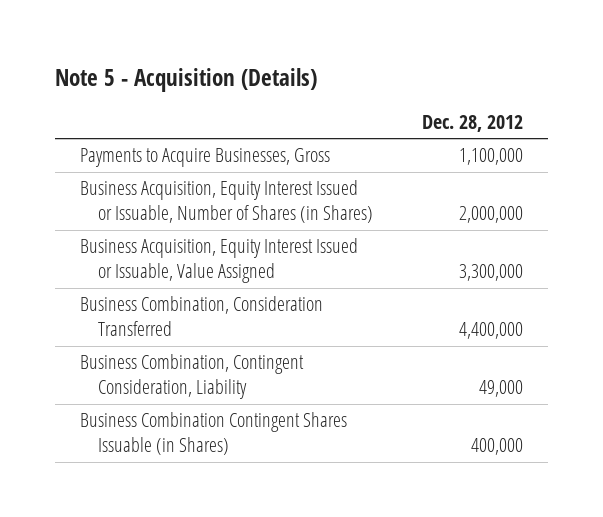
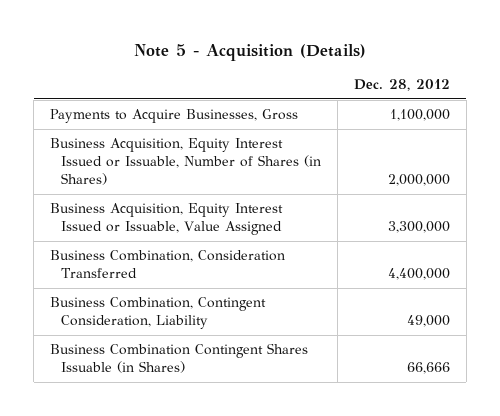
[471,438,524,456] 400,000 -> [407,362,451,375] 66,666

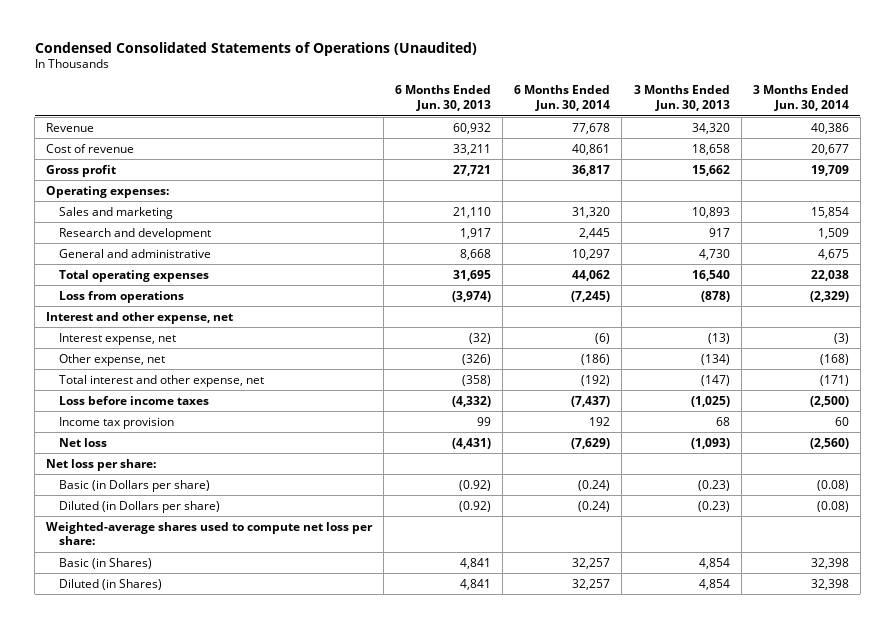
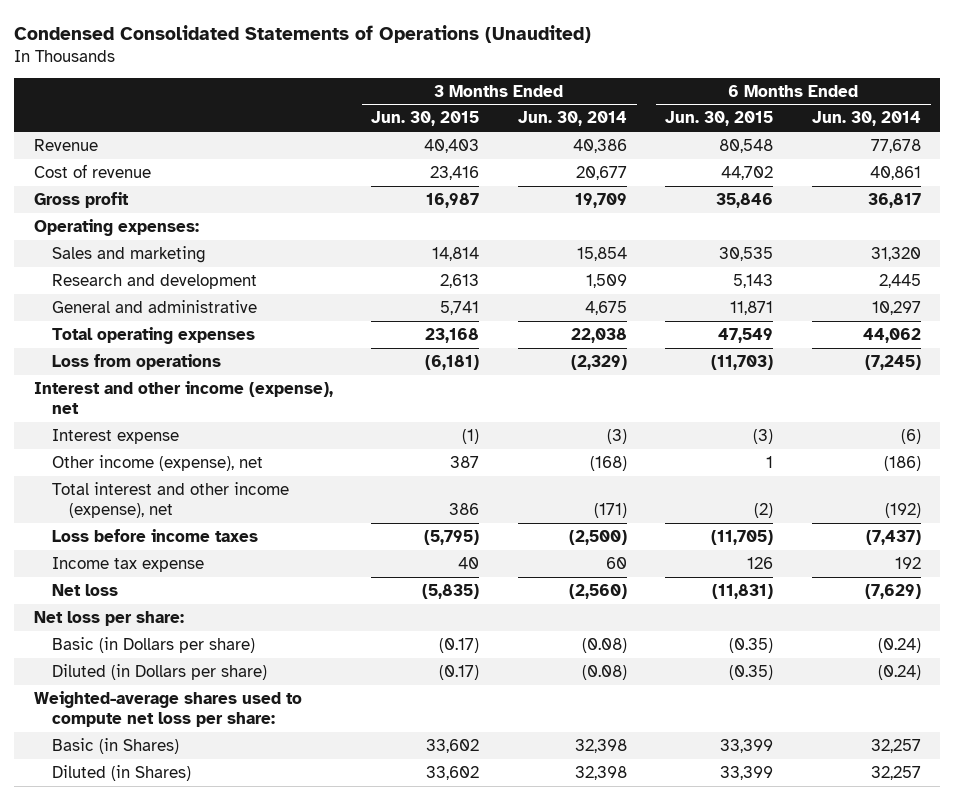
[395,85,492,112] 6 Months Ended Jun. 30, 2013 -> none
[633,85,730,112] 3 Months Ended Jun. 30, 2013 -> none
none -> [371,111,480,127] Jun. 30, 2015
none -> [665,111,774,127] Jun. 30, 2015
[46,311,234,324] Interest and other expense, net -> [33,380,333,415] Interest and other income (expense), net
[59,332,177,345] Interest expense, net -> [51,428,179,444] Interest expense
[59,353,166,366] Other expense, net -> [51,454,263,471] Other income (expense), net
[59,374,265,387] Total interest and other expense, net -> [51,481,289,519] Total interest and other income (expense), net
[59,416,175,429] Income tax provision -> [51,556,204,572] Income tax expense

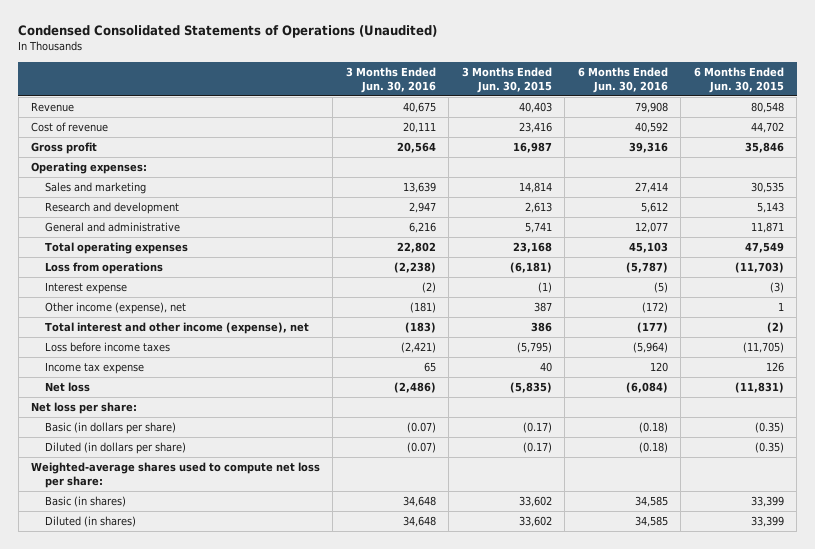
[517,111,627,127] Jun. 30, 2014 -> none
[812,111,922,127] Jun. 30, 2014 -> none
none -> [345,66,436,93] 3 Months Ended Jun. 30, 2016
none -> [577,66,668,93] 6 Months Ended Jun. 30, 2016
[33,380,333,415] Interest and other income (expense), net -> none
[51,636,255,653] Basic (in Dollars per share) -> [44,422,176,435] Basic (in dollars per share)
[51,663,267,680] Diluted (in Dollars per share) -> [44,442,186,455] Diluted (in dollars per share)
[51,737,179,754] Basic (in Shares) -> [44,496,126,508] Basic (in shares)
[51,764,191,781] Diluted (in Shares) -> [44,516,136,528] Diluted (in shares)

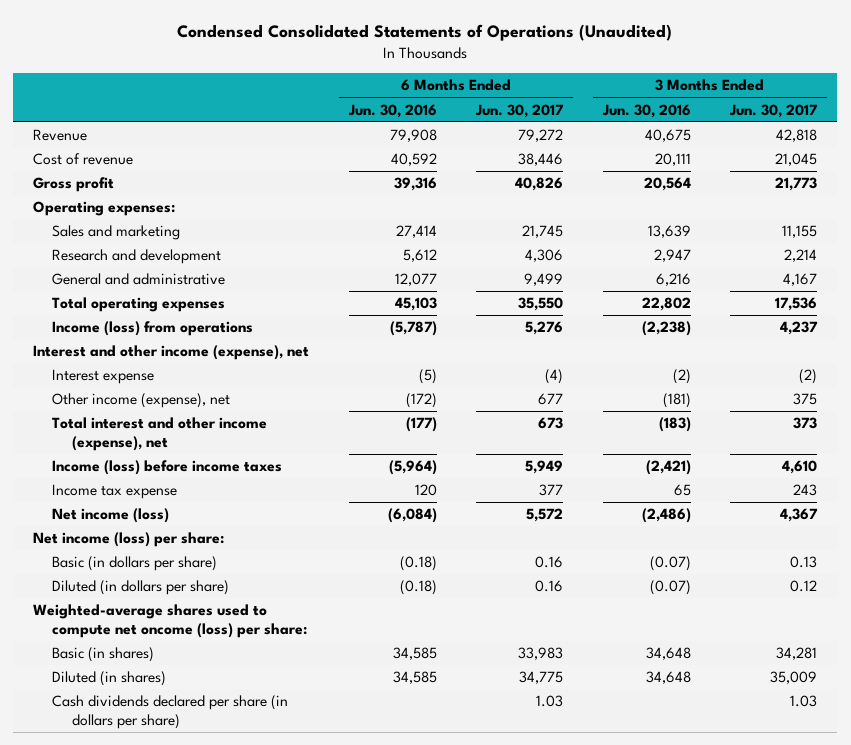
[461,66,552,93] 3 Months Ended Jun. 30, 2015 -> none
[693,66,784,93] 6 Months Ended Jun. 30, 2015 -> none
none -> [475,103,565,118] Jun. 30, 2017
none -> [729,103,819,118] Jun. 30, 2017
[44,262,163,275] Loss from operations -> [52,321,254,337] Income (loss) from operations
none -> [33,345,310,361] Interest and other income (expense), net
[44,342,170,353] Loss before income taxes -> [52,460,283,476] Income (loss) before income taxes
[44,382,90,393] Net loss -> [52,508,170,524] Net income (loss)
[31,402,138,415] Net loss per share: -> [33,532,225,548] Net income (loss) per share:
[31,462,321,489] Weighted-average shares used to compute net loss per share: -> [33,604,308,638] Weighted-average shares used to compute net oncome (loss) per share:
none -> [52,695,289,729] Cash dividends declared per share (in dollars per share)

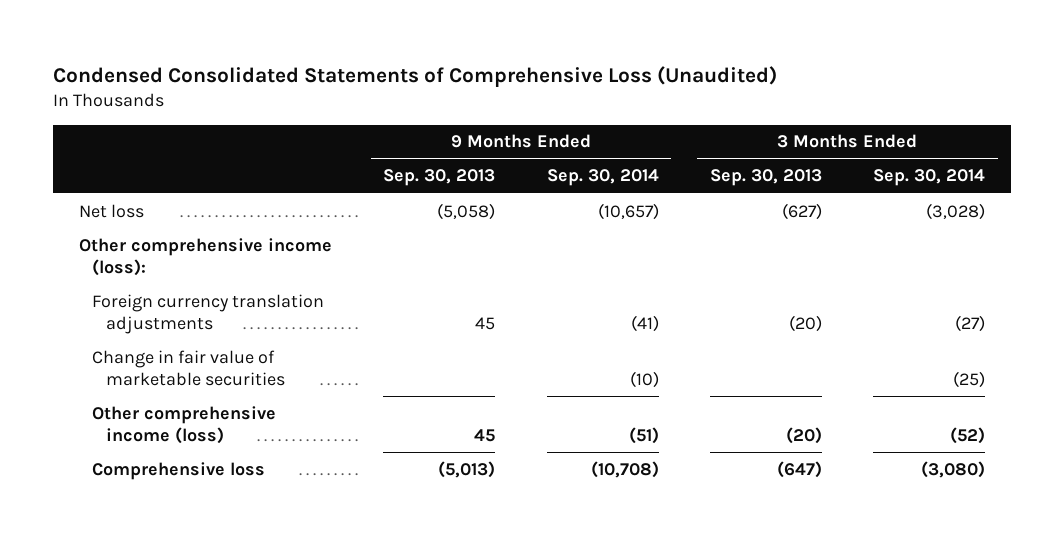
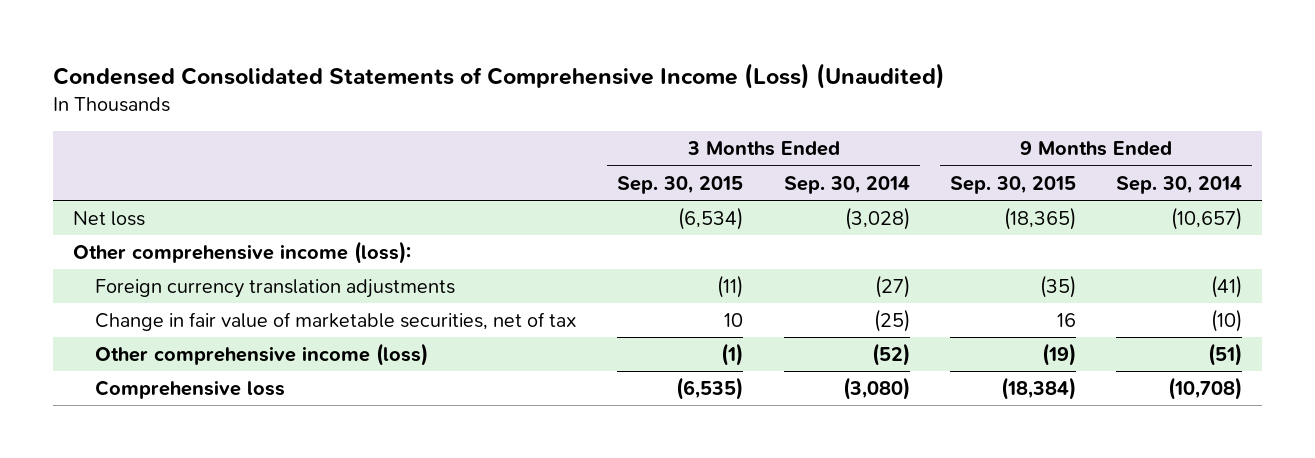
[53,65,778,87] Condensed Consolidated Statements of Comprehensive Loss (Unaudited) -> [52,63,945,90] Condensed Consolidated Statements of Comprehensive Income (Loss) (Unaudited)
[383,169,496,187] Sep. 30, 2013 -> none
[709,169,822,187] Sep. 30, 2013 -> none
none -> [617,175,744,194] Sep. 30, 2015
none -> [949,175,1076,194] Sep. 30, 2015
[92,349,285,386] Change in fair value of marketable securities -> [95,312,578,332] Change in fair value of marketable securities, net of tax

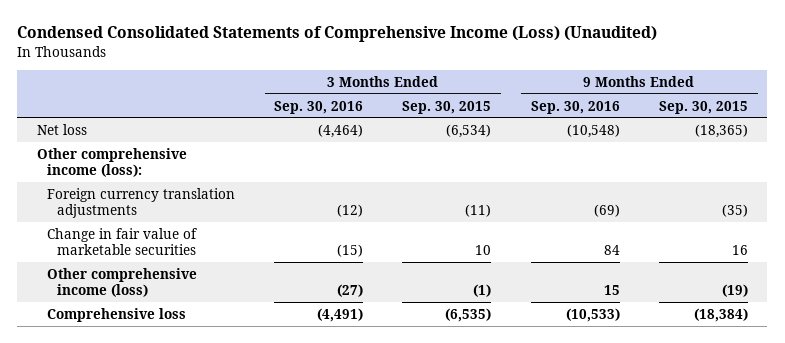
[783,175,910,194] Sep. 30, 2014 -> none
[1116,175,1243,194] Sep. 30, 2014 -> none
none -> [274,100,364,114] Sep. 30, 2016
none -> [530,100,620,114] Sep. 30, 2016
[95,312,578,332] Change in fair value of marketable securities, net of tax -> [47,227,198,255] Change in fair value of marketable securities

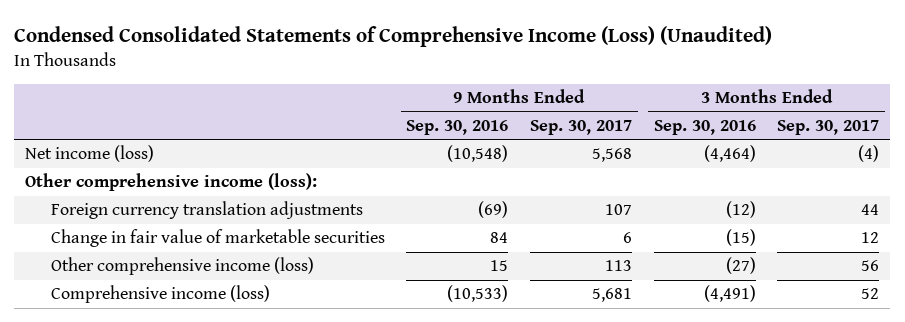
[402,100,492,114] Sep. 30, 2015 -> none
[658,100,748,114] Sep. 30, 2015 -> none
none -> [530,119,633,135] Sep. 30, 2017
none -> [777,119,880,135] Sep. 30, 2017
[36,123,87,135] Net loss -> [25,145,155,163] Net income (loss)
[47,307,187,322] Comprehensive loss -> [50,285,270,304] Comprehensive income (loss)

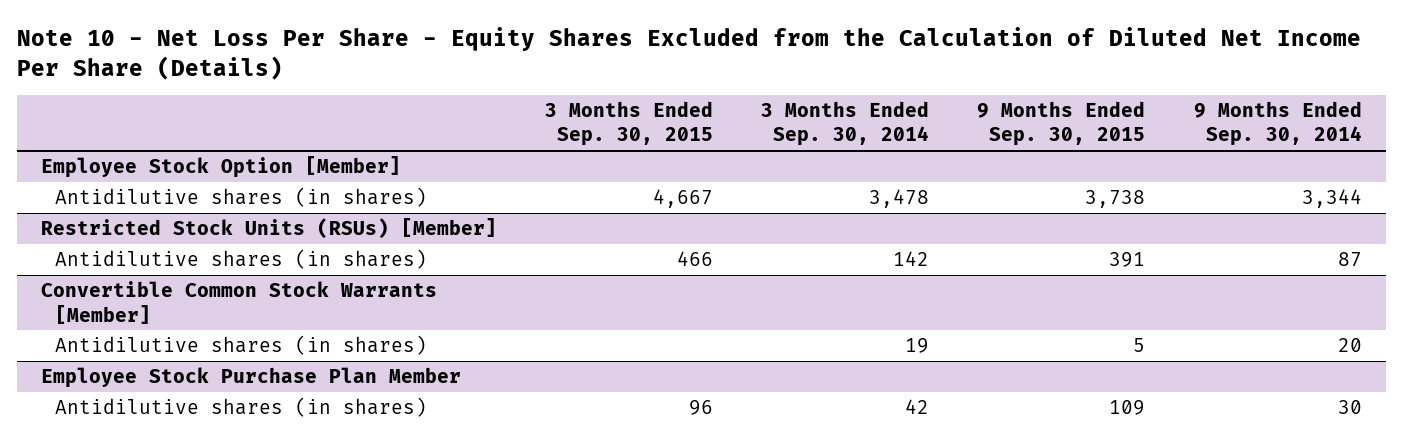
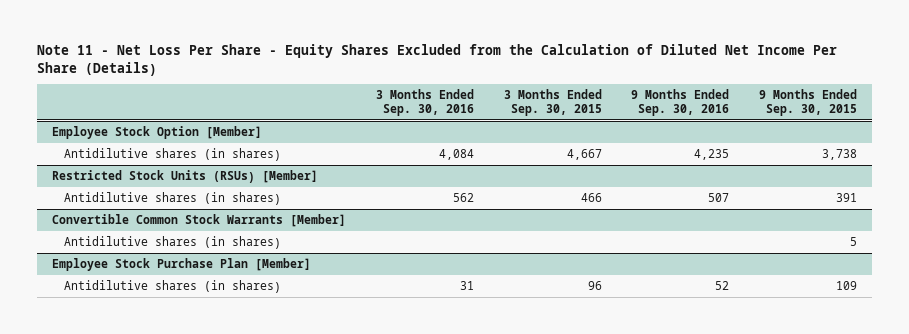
[16,27,1361,80] Note 10 - Net Loss Per Share - Equity Shares Excluded from the Calculation of Diluted Net Income Per Share (Details) -> [37,44,838,76] Note 11 - Net Loss Per Share - Equity Shares Excluded from the Calculation of Diluted Net Income Per Share (Details)
[761,100,930,147] 3 Months Ended Sep. 30, 2014 -> none
[1193,100,1362,147] 9 Months Ended Sep. 30, 2014 -> none
none -> [375,89,474,116] 3 Months Ended Sep. 30, 2016
none -> [631,89,730,116] 9 Months Ended Sep. 30, 2016
[41,367,462,389] Employee Stock Purchase Plan Member -> [52,258,312,272] Employee Stock Purchase Plan [Member]

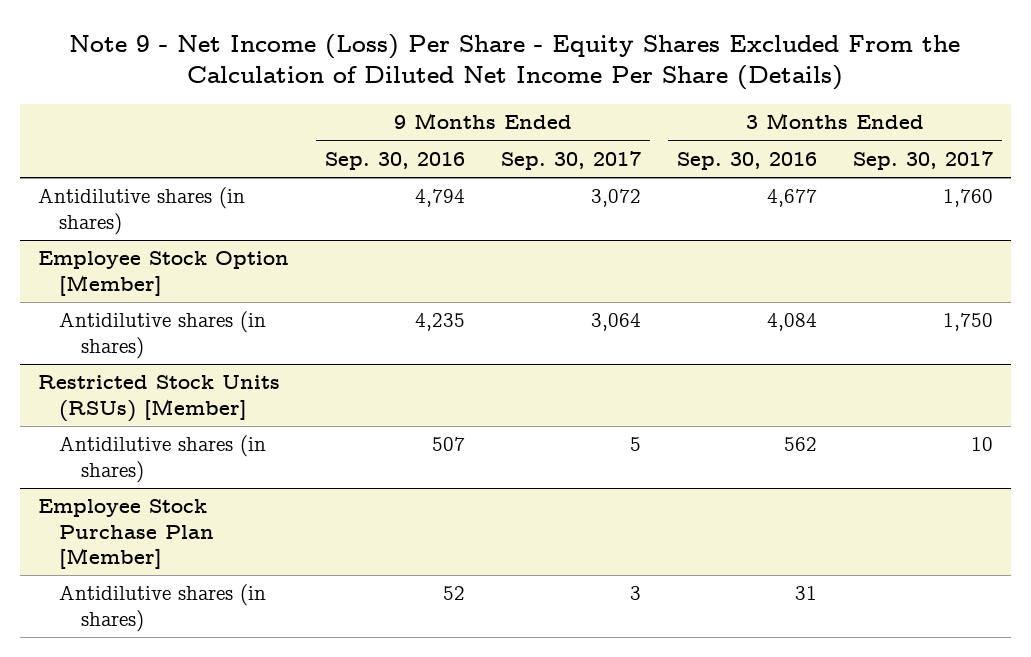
[37,44,838,76] Note 11 - Net Loss Per Share - Equity Shares Excluded from the Calculation of Diluted Net Income Per Share (Details) -> [69,33,961,91] Note 9 - Net Income (Loss) Per Share - Equity Shares Excluded From the Calculation of Diluted Net Income Per Share (Details)
[503,89,602,116] 3 Months Ended Sep. 30, 2015 -> none
[758,89,857,116] 9 Months Ended Sep. 30, 2015 -> none
none -> [500,150,641,170] Sep. 30, 2017
none -> [852,150,993,170] Sep. 30, 2017
none -> [37,187,245,235] Antidilutive shares (in shares)
[52,214,347,228] Convertible Common Stock Warrants [Member] -> none
[63,236,281,250] Antidilutive shares (in shares) -> none

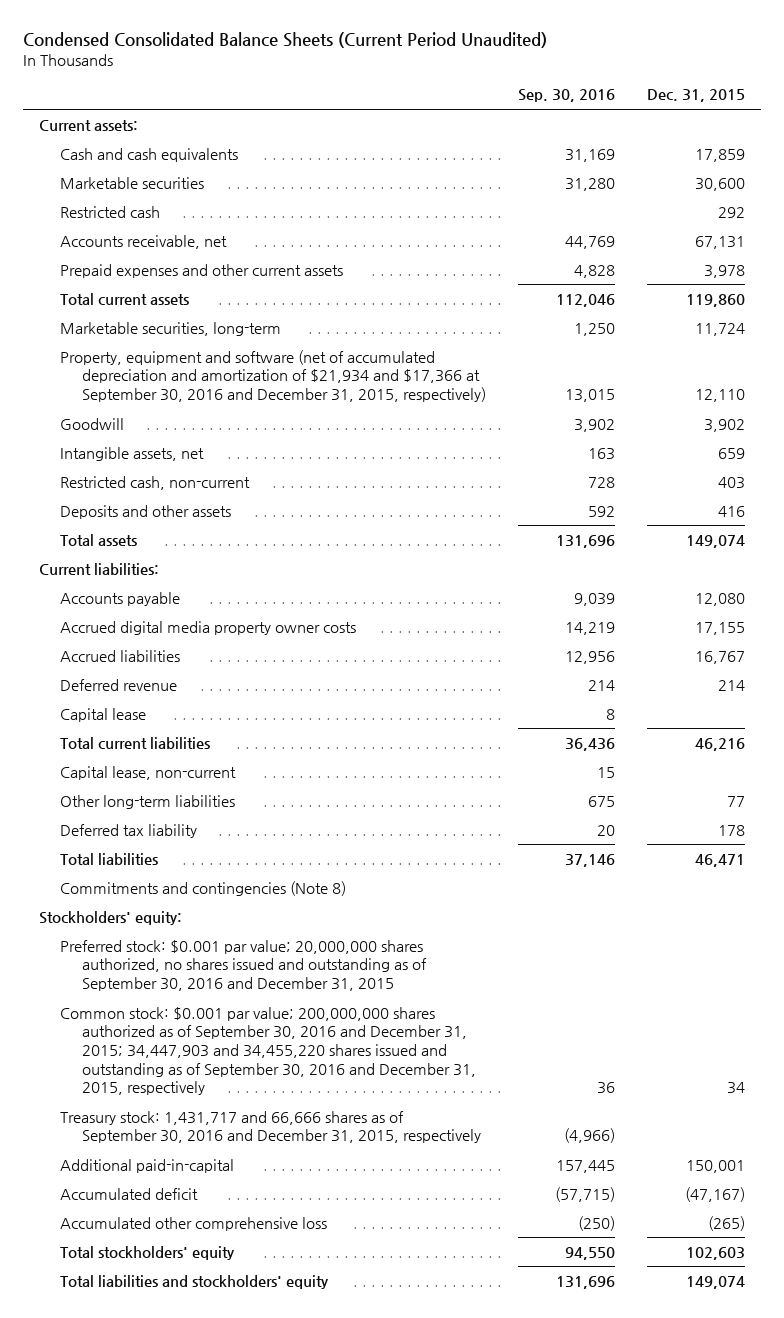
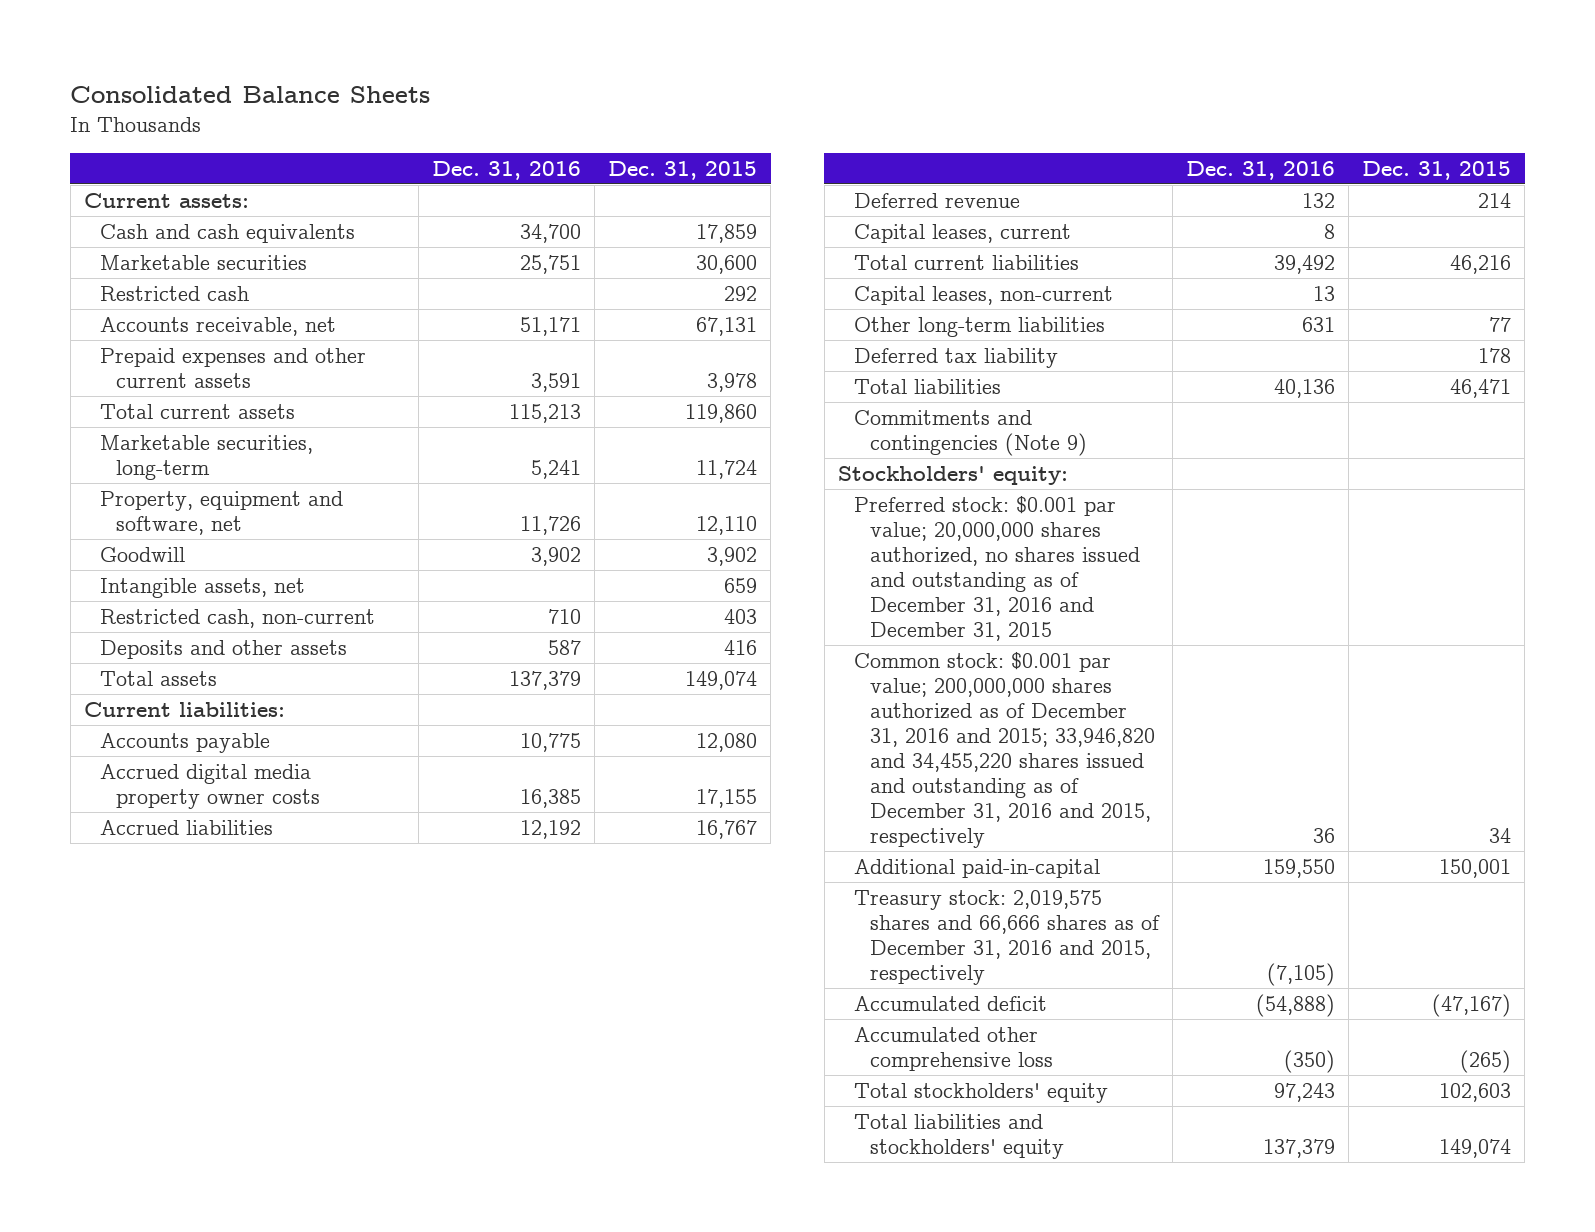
[22,32,547,49] Condensed Consolidated Balance Sheets (Current Period Unaudited) -> [70,86,431,104] Consolidated Balance Sheets
[517,89,615,103] Sep. 30, 2016 -> none
none -> [432,160,582,180] Dec. 31, 2016
[60,349,486,403] Property, equipment and software (net of accumulated depreciation and amortization of $21,934 and $17,366 at September 30, 2016 and December 31, 2015, respectively) -> [100,490,344,535] Property, equipment and software, net
[60,707,147,722] Capital lease -> [854,223,1072,243] Capital leases, current
[60,765,237,780] Capital lease, non-current -> [854,285,1114,305] Capital leases, non-current
[60,880,347,896] Commitments and contingencies (Note 8) -> [854,409,1088,456] Commitments and contingencies (Note 9)
[60,1110,481,1144] Treasury stock: 1,431,717 and 66,666 shares as of September 30, 2016 and December 31, 2015, respectively -> none
[60,939,427,992] Preferred stock: $0.001 par value; 20,000,000 shares authorized, no shares issued and outstanding as of September 30, 2016 and December 31, 2015 -> [854,495,1141,641] Preferred stock: $0.001 par value; 20,000,000 shares authorized, no shares issued and outstanding as of December 31, 2016 and December 31, 2015
[60,1006,476,1096] Common stock: $0.001 par value; 200,000,000 shares authorized as of September 30, 2016 and December 31, 2015; 34,447,903 and 34,455,220 shares issued and outstanding as of September 30, 2016 and December 31, 2015, respectively -> [854,651,1156,849] Common stock: $0.001 par value; 200,000,000 shares authorized as of December 31, 2016 and 2015; 33,946,820 and 34,455,220 shares issued and outstanding as of December 31, 2016 and 2015, respectively
none -> [854,889,1161,985] Treasury stock: 2,019,575 shares and 66,666 shares as of December 31, 2016 and 2015, respectively

